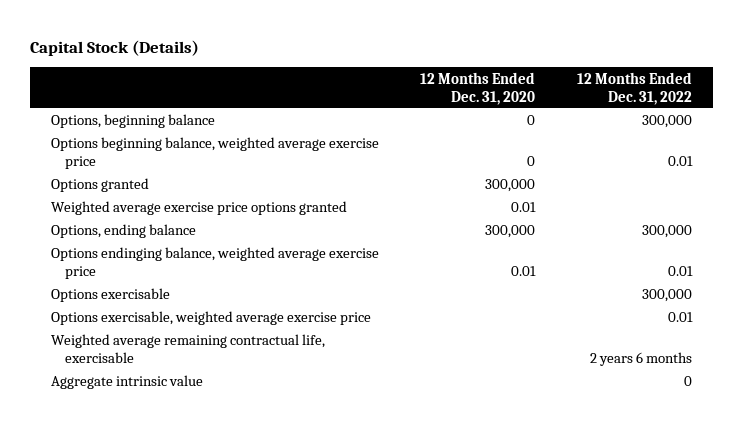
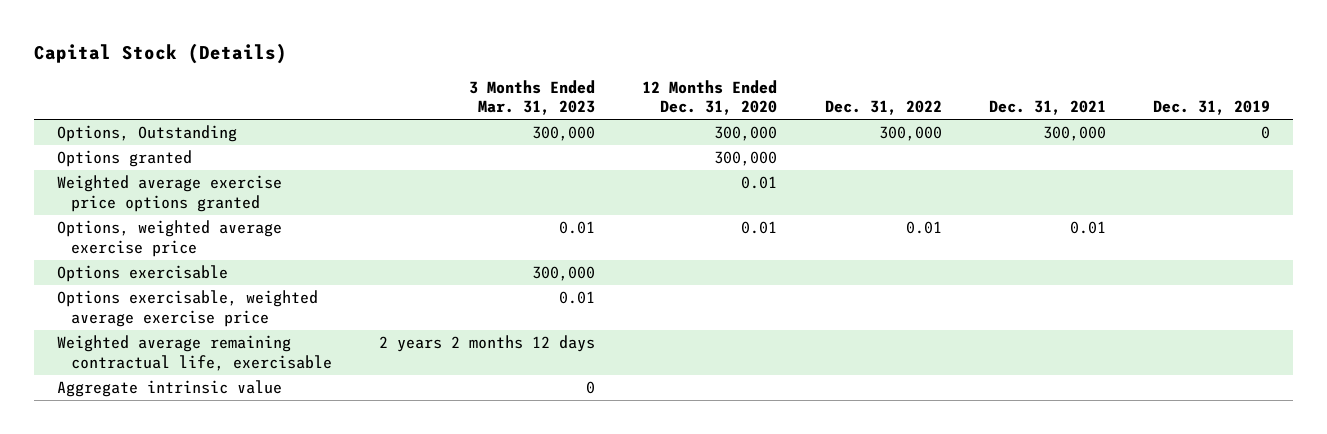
[576,71,692,105] 12 Months Ended Dec. 31, 2022 -> none
none -> [469,80,596,116] 3 Months Ended Mar. 31, 2023
none -> [824,100,942,116] Dec. 31, 2022
none -> [988,100,1106,116] Dec. 31, 2021
none -> [1152,100,1270,116] Dec. 31, 2019
[50,137,379,170] Options beginning balance, weighted average exercise price -> none
[50,114,215,129] Options, beginning balance -> [57,125,238,143] Options, Outstanding
[527,115,536,126] 0 -> [714,126,778,142] 300,000
[50,224,196,239] Options, ending balance -> none
[50,247,379,280] Options endinging balance, weighted average exercise price -> [57,220,283,257] Options, weighted average exercise price

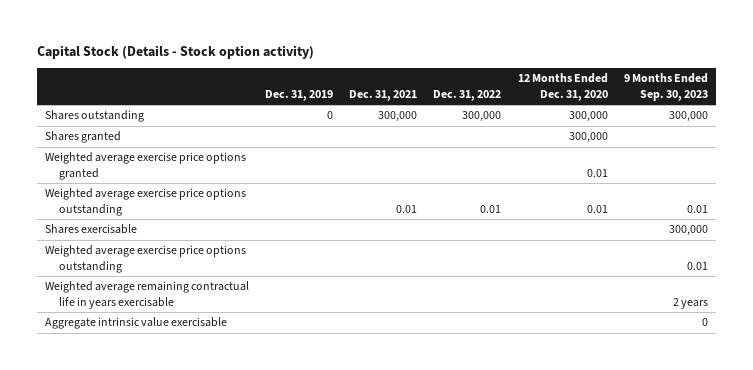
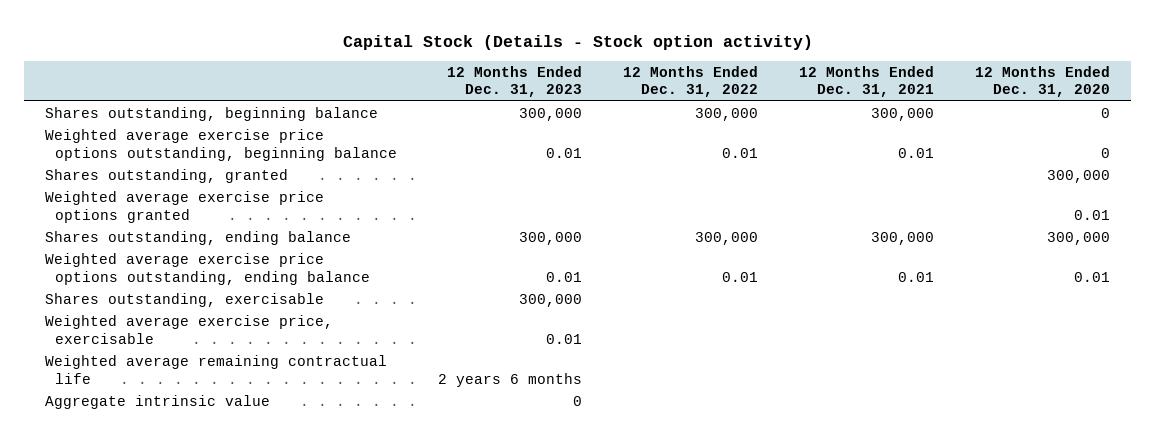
[265,90,334,102] Dec. 31, 2019 -> none
[349,90,418,102] Dec. 31, 2021 -> none
[433,90,502,102] Dec. 31, 2022 -> none
[623,73,708,102] 9 Months Ended Sep. 30, 2023 -> none
none -> [446,65,582,98] 12 Months Ended Dec. 31, 2023
none -> [623,65,759,98] 12 Months Ended Dec. 31, 2022
none -> [799,65,935,98] 12 Months Ended Dec. 31, 2021
[44,110,144,123] Shares outstanding -> [44,106,378,121] Shares outstanding, beginning balance
[568,111,608,123] 300,000 -> [1101,107,1111,118] 0
none -> [44,128,397,161] Weighted average exercise price options outstanding, beginning balance
[44,131,121,144] Shares granted -> [44,168,288,183] Shares outstanding, granted
none -> [44,230,351,245] Shares outstanding, ending balance
[44,188,246,217] Weighted average exercise price options outstanding -> [44,252,370,285] Weighted average exercise price options outstanding, ending balance
[44,224,137,235] Shares exercisable -> [44,292,324,307] Shares outstanding, exercisable
[44,245,246,274] Weighted average exercise price options outstanding -> [44,314,333,344] Weighted average exercise price, exercisable
[44,281,249,310] Weighted average remaining contractual life in years exercisable -> [44,354,387,384] Weighted average remaining contractual life
[44,317,227,330] Aggregate intrinsic value exercisable -> [44,394,270,409] Aggregate intrinsic value

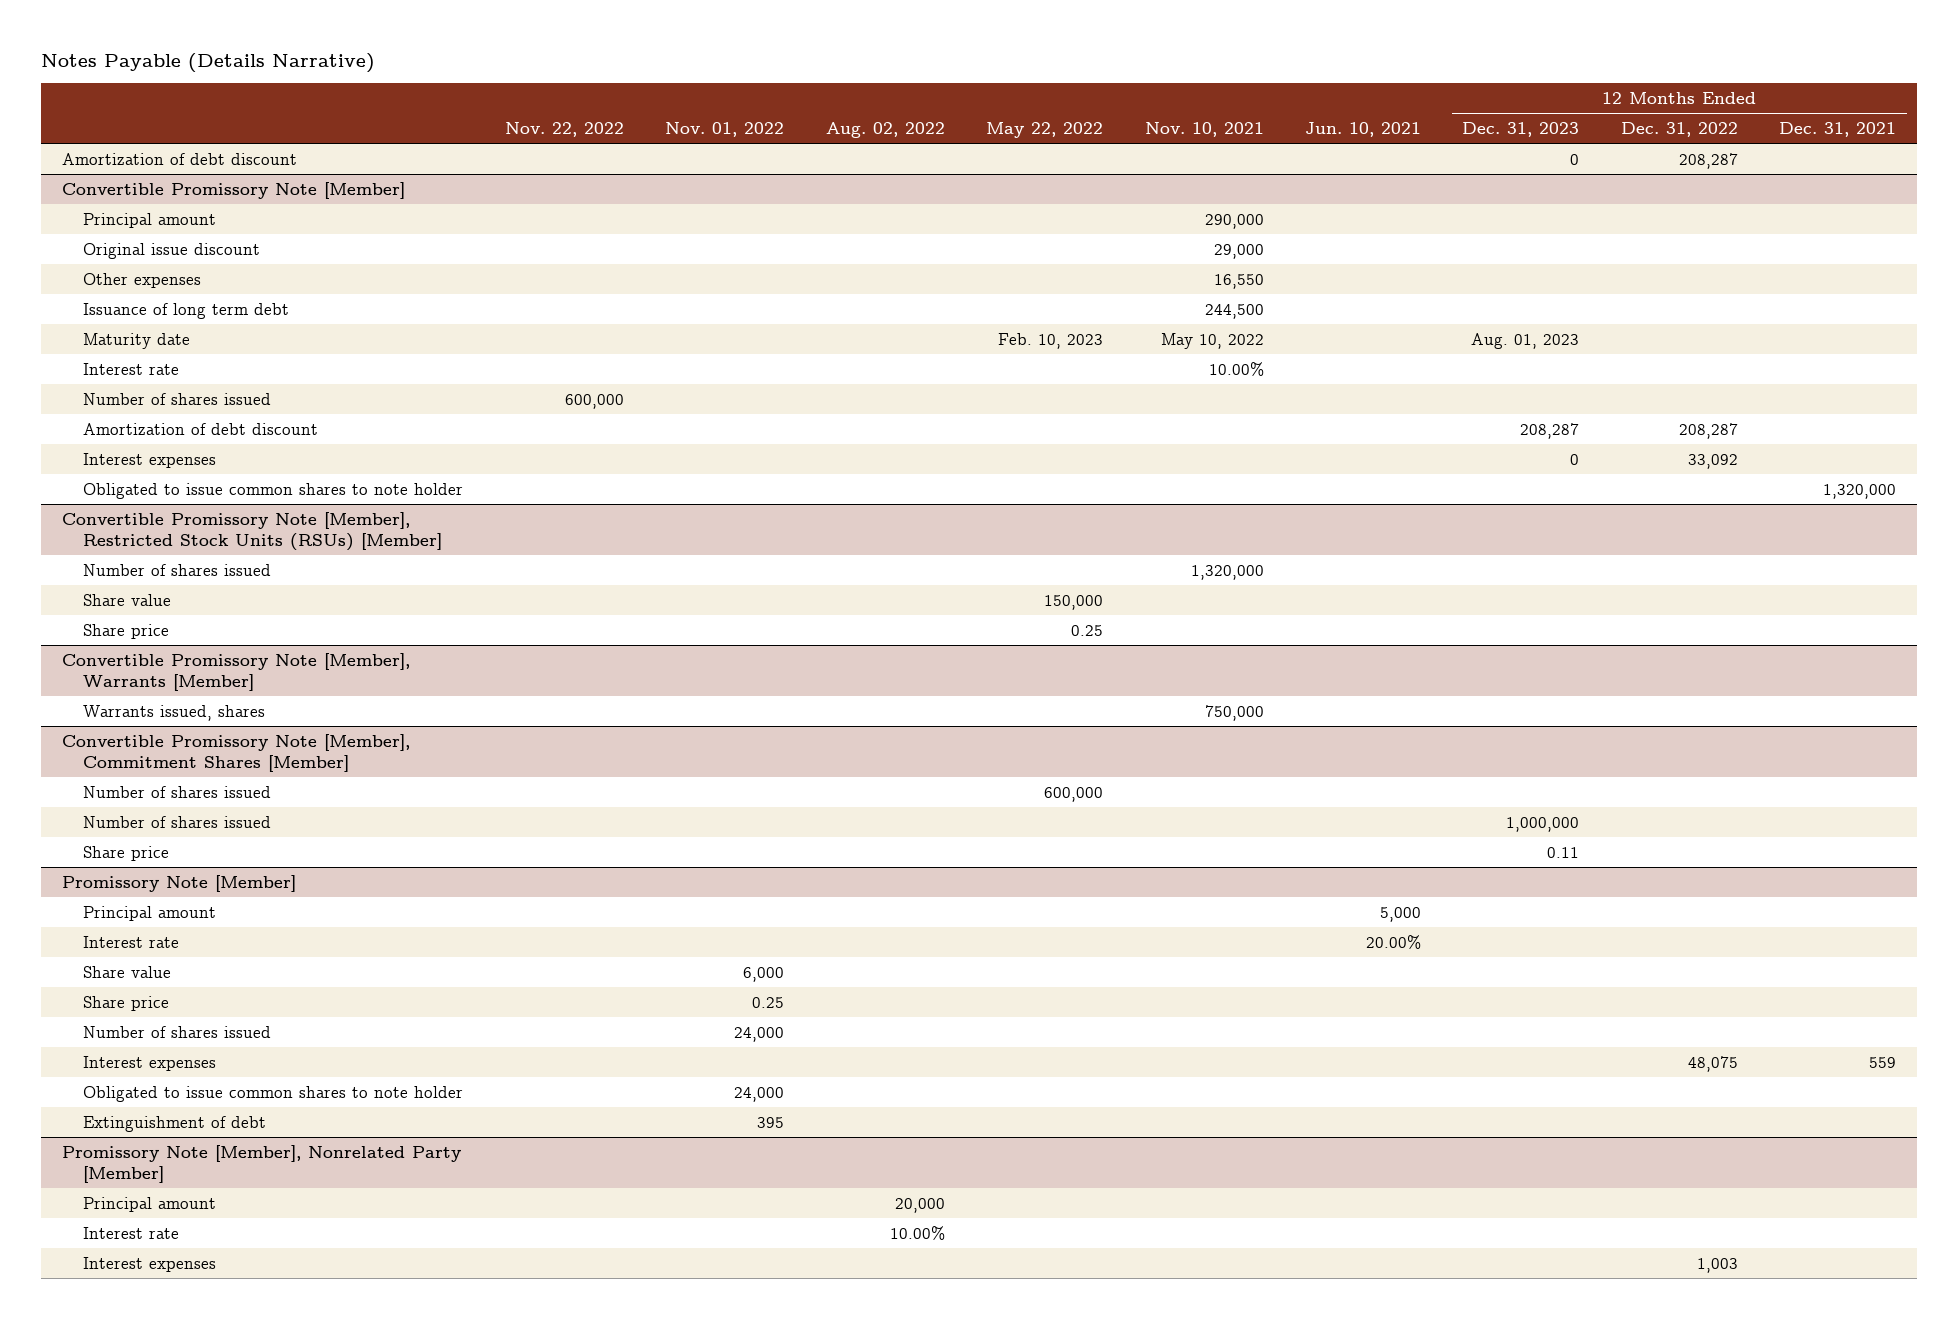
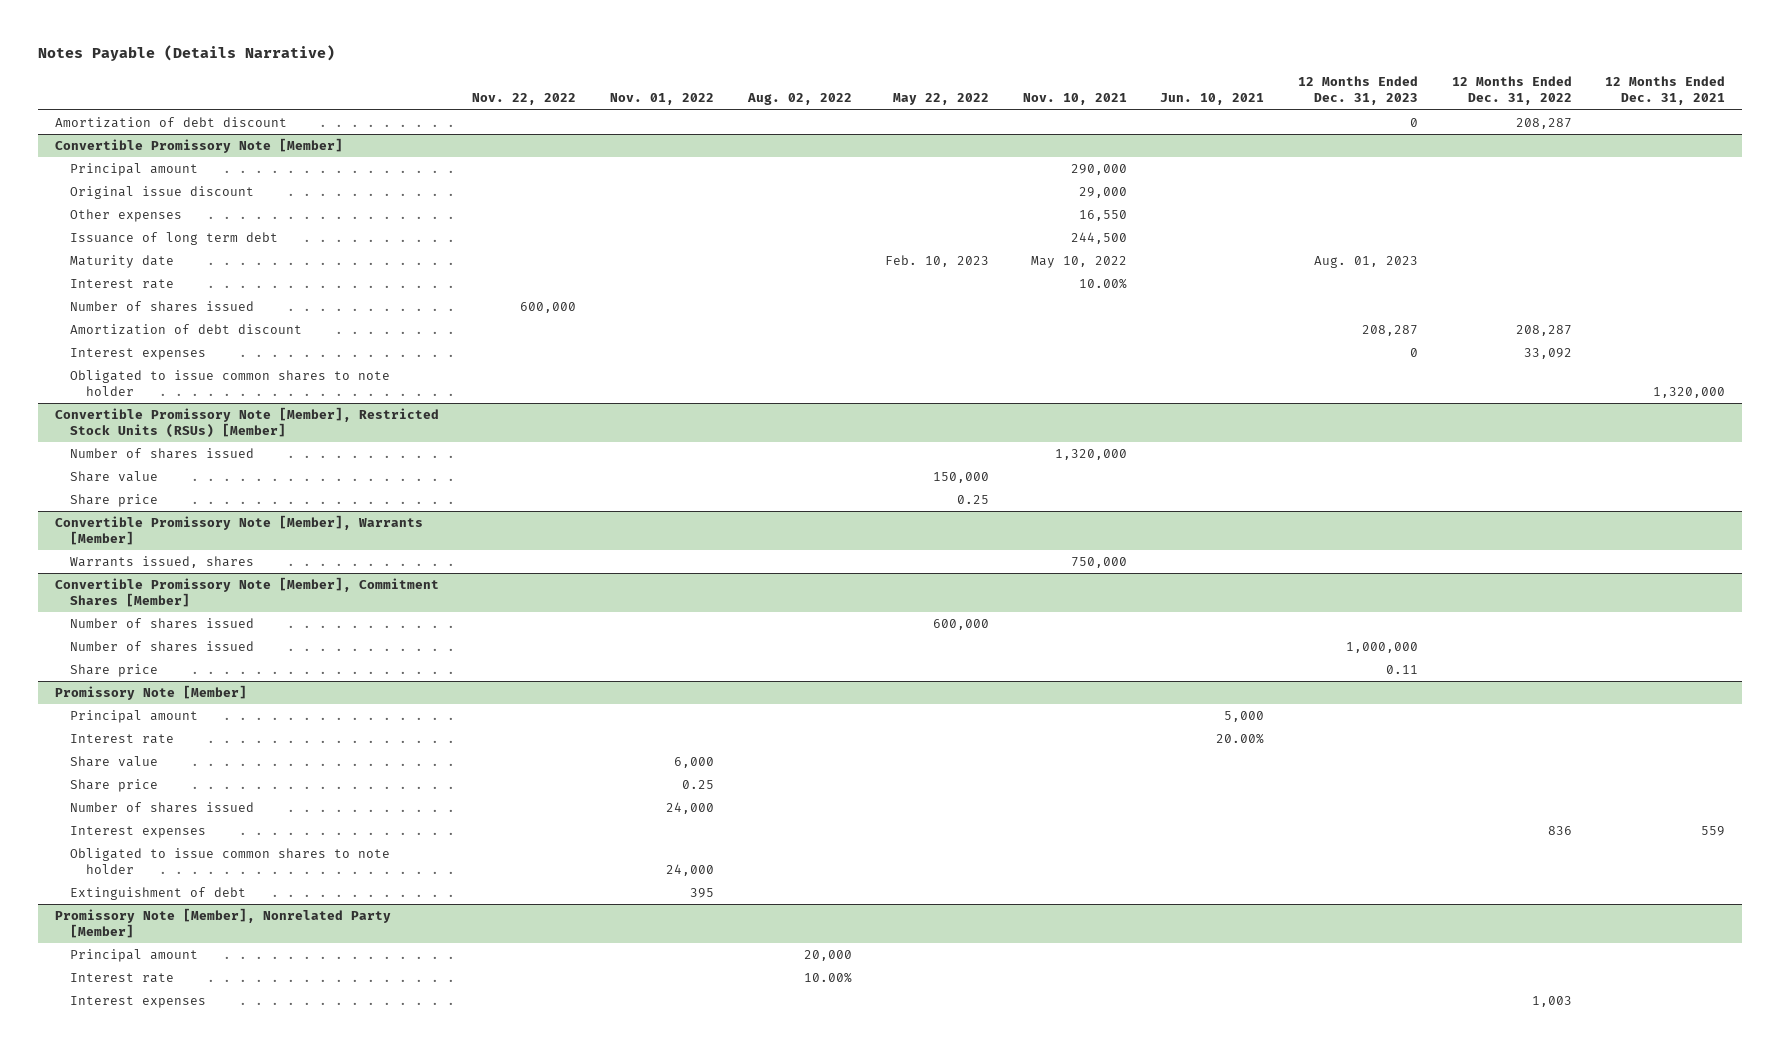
[1687,1055,1738,1072] 48,075 -> [1547,826,1572,836] 836

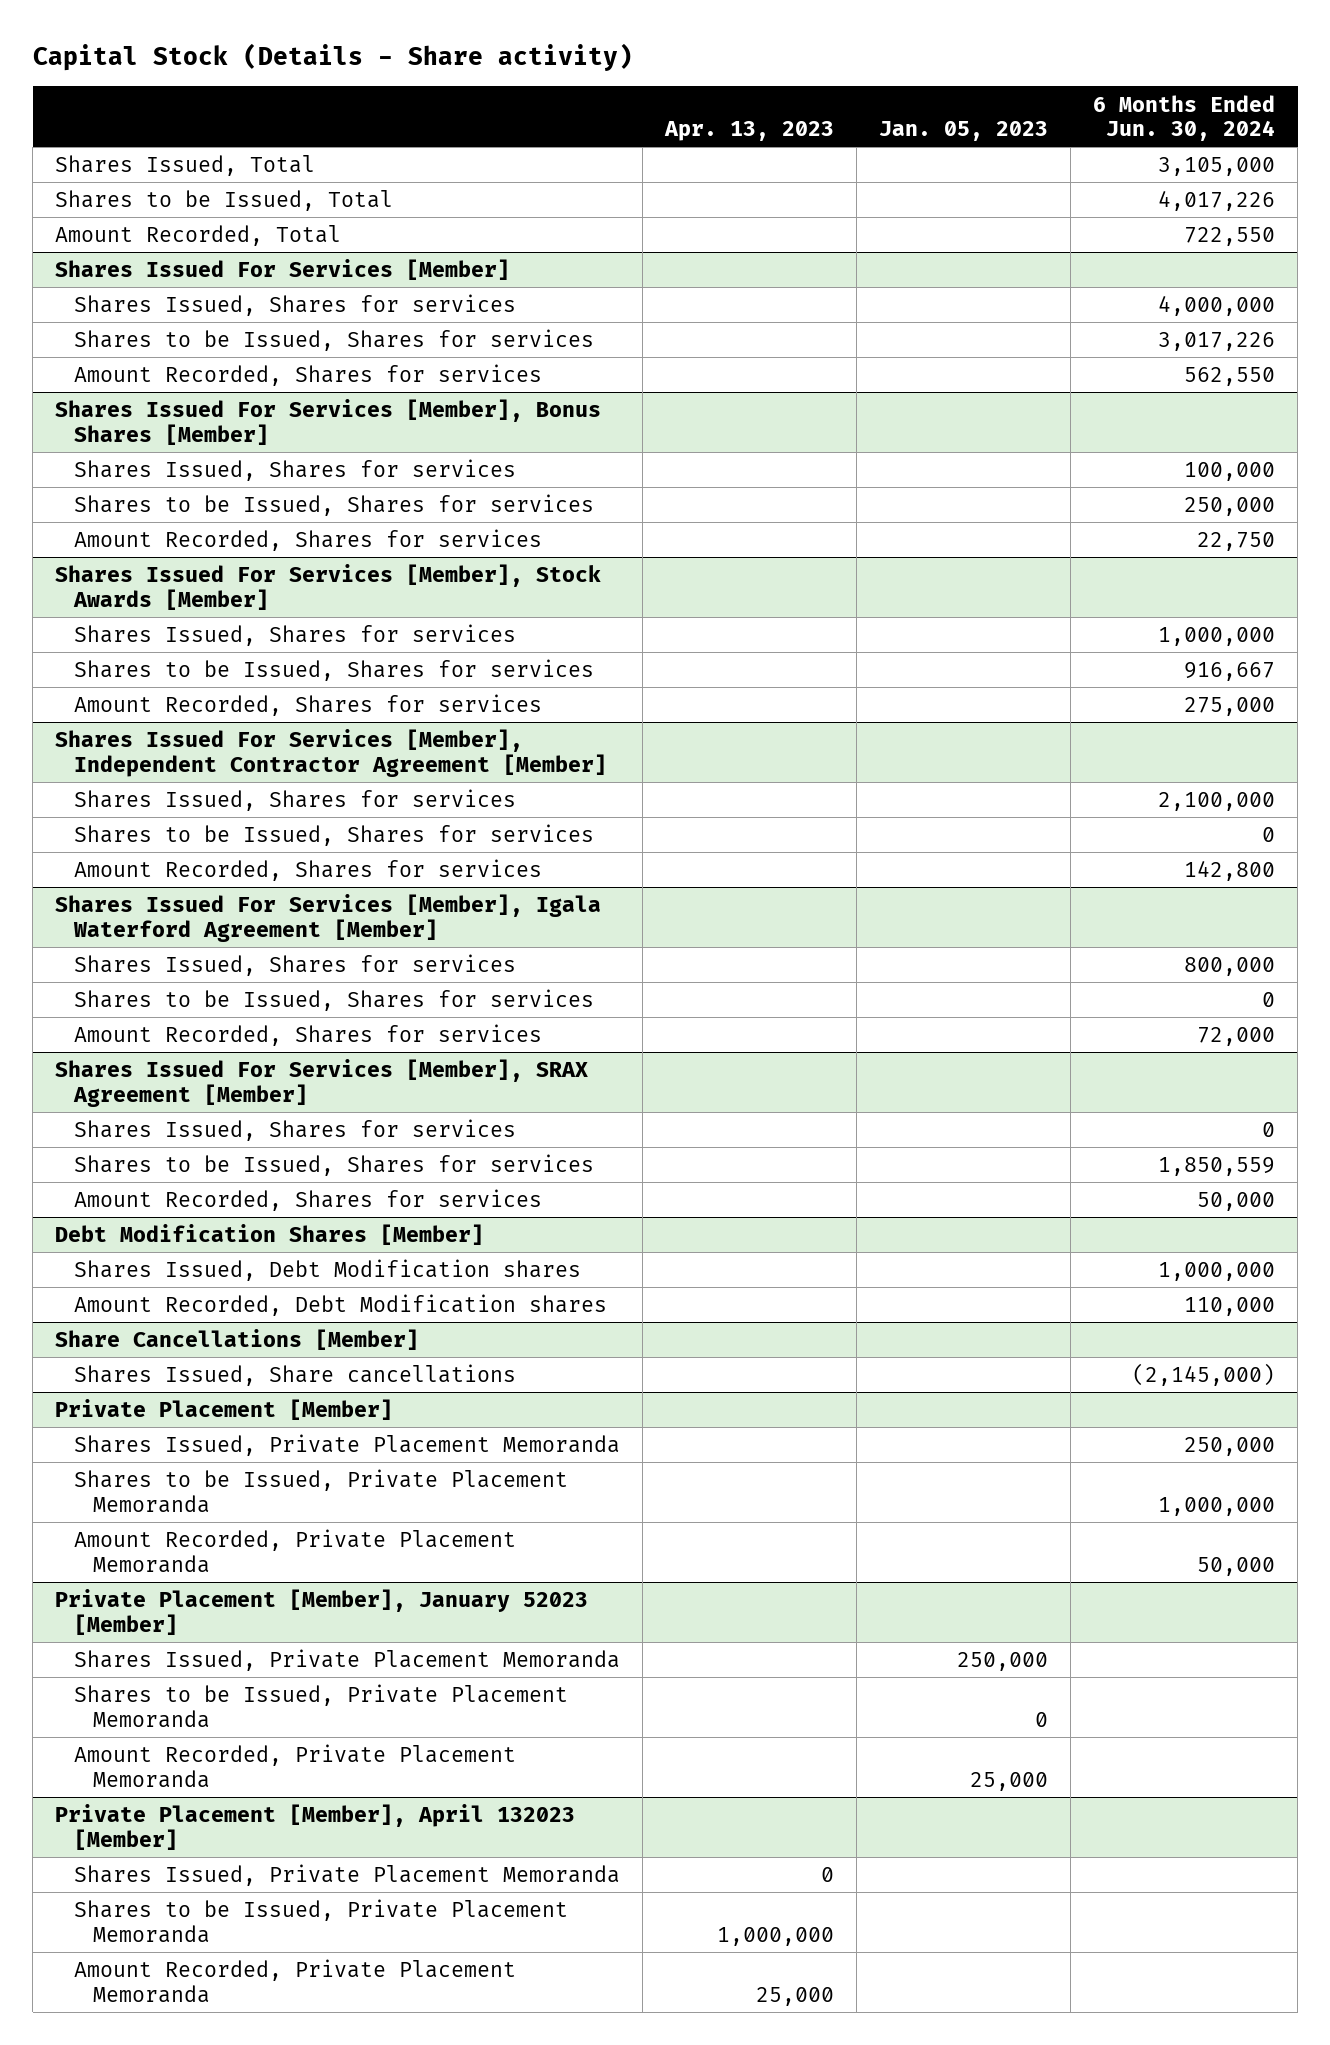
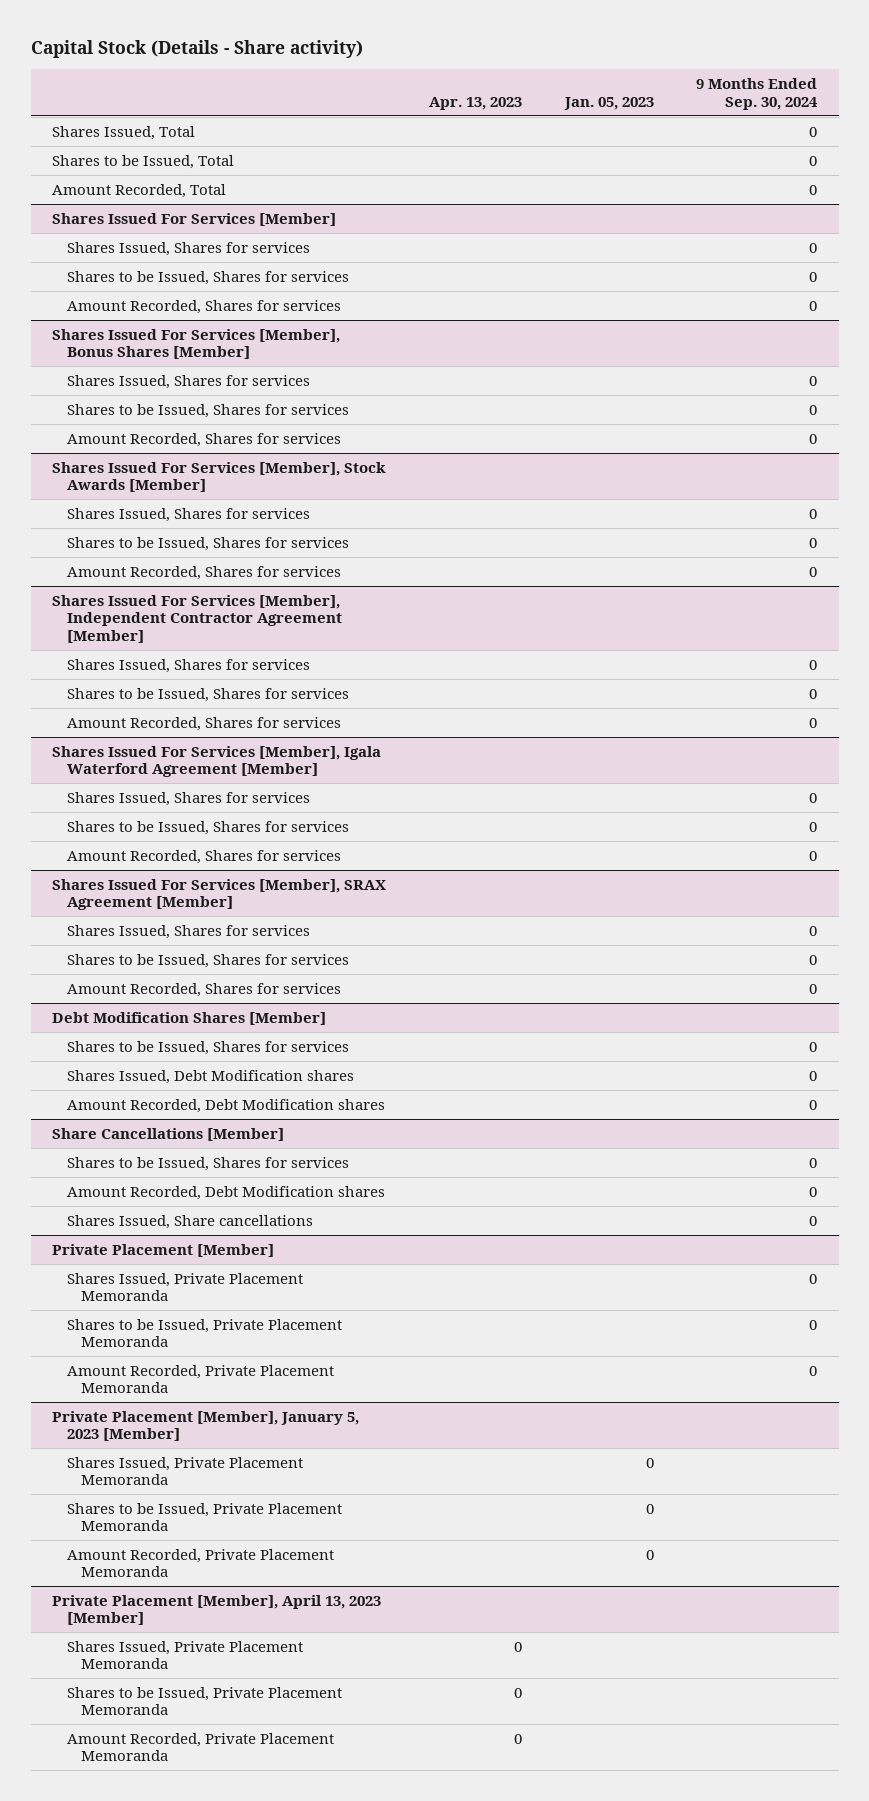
[1093,94,1276,142] 6 Months Ended Jun. 30, 2024 -> none
none -> [696,77,819,110] 9 Months Ended Sep. 30, 2024
none -> [66,1040,349,1055] Shares to be Issued, Shares for services
none -> [66,1156,349,1171] Shares to be Issued, Shares for services
none -> [66,1185,385,1200] Amount Recorded, Debt Modification shares
[55,1589,589,1635] Private Placement [Member], January 52023 [Member] -> [52,1410,360,1442] Private Placement [Member], January 5, 2023 [Member]
[957,1652,1049,1672] 250,000 -> [645,1457,654,1468] 0
[970,1771,1049,1791] 25,000 -> [645,1549,654,1560] 0
[55,1804,576,1850] Private Placement [Member], April 132023 [Member] -> [52,1594,382,1626] Private Placement [Member], April 13, 2023 [Member]
[717,1926,835,1946] 1,000,000 -> [513,1687,522,1698] 0
[756,1986,835,2006] 25,000 -> [513,1733,522,1744] 0

